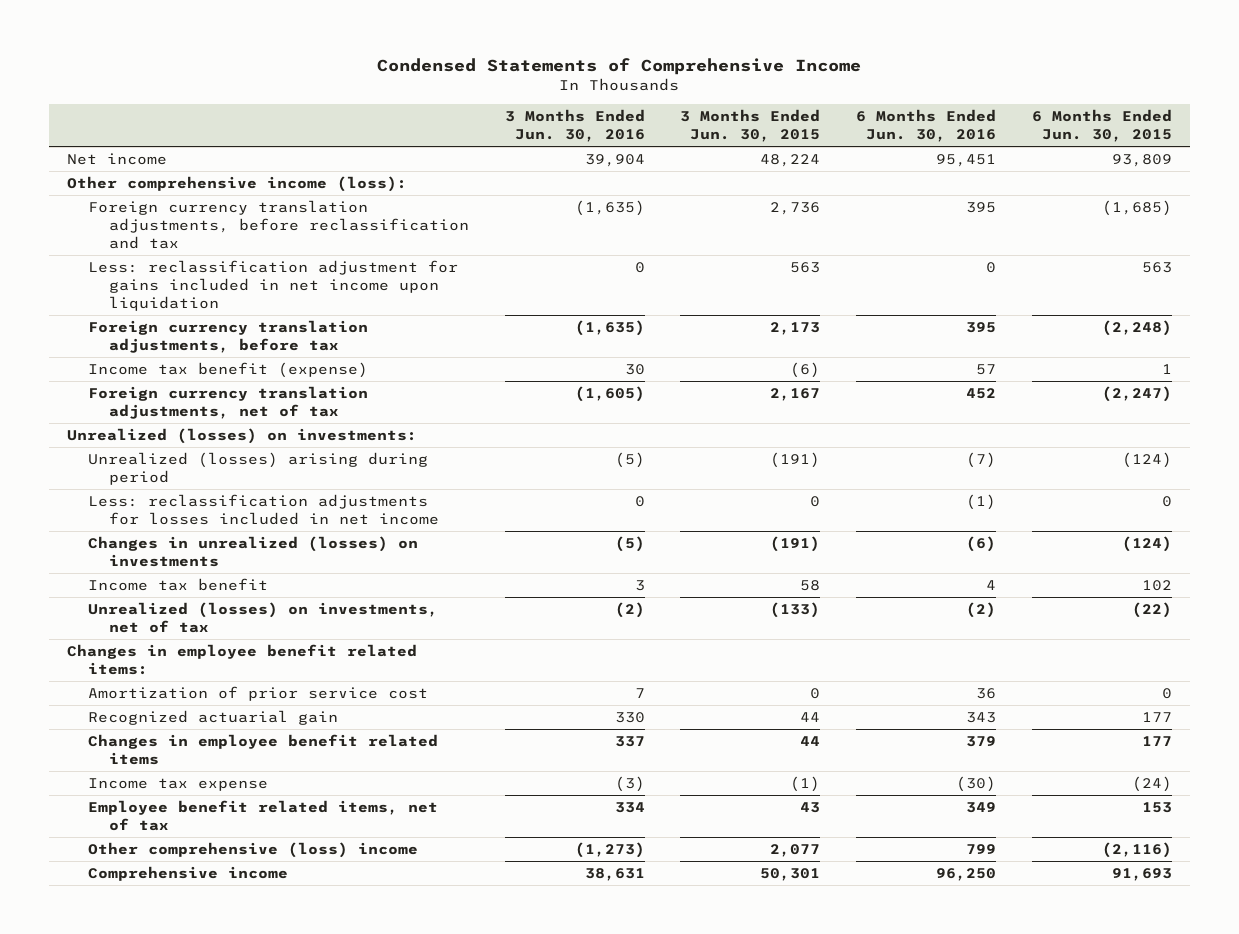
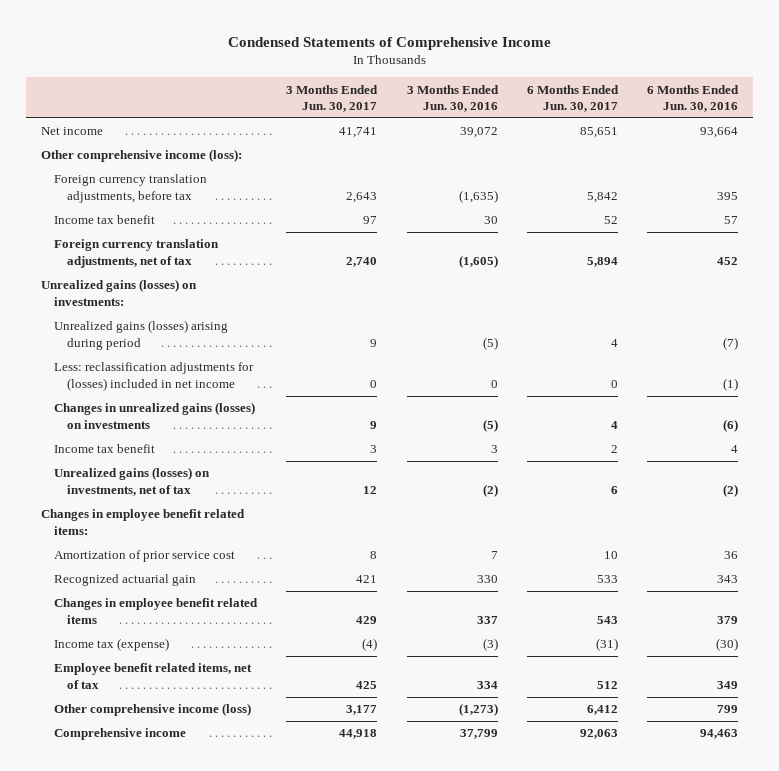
[680,108,821,143] 3 Months Ended Jun. 30, 2015 -> none
[1031,108,1172,143] 6 Months Ended Jun. 30, 2015 -> none
none -> [286,84,379,112] 3 Months Ended Jun. 30, 2017
none -> [527,84,620,112] 6 Months Ended Jun. 30, 2017
[584,153,645,167] 39,904 -> [459,127,498,139] 39,072
[936,153,997,167] 95,451 -> [700,127,739,139] 93,664
[87,199,469,250] Foreign currency translation adjustments, before reclassification and tax -> none
[87,259,458,312] Less: reclassification adjustment for gains included in net income upon liquidation -> none
[87,361,368,378] Income tax benefit (expense) -> [54,215,156,225] Income tax benefit
[66,427,417,444] Unrealized (losses) on investments: -> [40,279,197,306] Unrealized gains (losses) on investments:
[87,451,428,486] Unrealized (losses) arising during period -> [54,320,229,350] Unrealized gains (losses) arising during period
[87,493,439,526] Less: reclassification adjustments for losses included in net income -> [54,362,255,391] Less: reclassification adjustments for (losses) included in net income
[87,535,418,568] Changes in unrealized (losses) on investments -> [54,402,256,429] Changes in unrealized gains (losses) on investments
[87,601,438,634] Unrealized (losses) on investments, net of tax -> [54,467,211,496] Unrealized gains (losses) on investments, net of tax
[87,777,268,791] Income tax expense -> [54,638,170,652] Income tax (expense)
[87,841,418,858] Other comprehensive (loss) income -> [54,703,252,717] Other comprehensive income (loss)
[584,867,645,881] 38,631 -> [459,729,498,740] 37,799
[936,867,997,881] 96,250 -> [700,729,739,740] 94,463

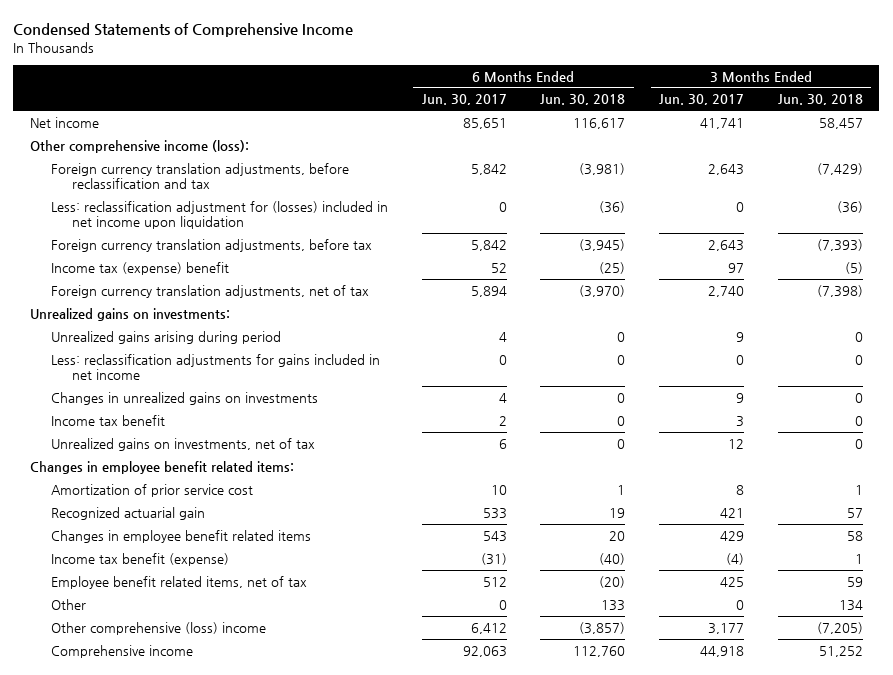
[406,84,499,112] 3 Months Ended Jun. 30, 2016 -> none
[647,84,740,112] 6 Months Ended Jun. 30, 2016 -> none
none -> [540,94,626,106] Jun. 30, 2018
none -> [777,94,863,106] Jun. 30, 2018
none -> [50,162,349,190] Foreign currency translation adjustments, before reclassification and tax
none -> [50,200,388,230] Less: reclassification adjustment for (losses) included in net income upon liquidation
[54,215,156,225] Income tax benefit -> [50,261,229,275] Income tax (expense) benefit
[40,279,197,306] Unrealized gains (losses) on investments: -> [30,307,231,321] Unrealized gains on investments:
[54,320,229,350] Unrealized gains (losses) arising during period -> [50,330,281,344] Unrealized gains arising during period
[54,362,255,391] Less: reclassification adjustments for (losses) included in net income -> [50,353,380,381] Less: reclassification adjustments for gains included in net income
[54,402,256,429] Changes in unrealized gains (losses) on investments -> [50,391,318,405] Changes in unrealized gains on investments
[54,467,211,496] Unrealized gains (losses) on investments, net of tax -> [50,437,315,451] Unrealized gains on investments, net of tax
[54,638,170,652] Income tax (expense) -> [50,552,229,566] Income tax benefit (expense)
none -> [50,598,86,610] Other
[54,703,252,717] Other comprehensive income (loss) -> [50,621,266,635] Other comprehensive (loss) income

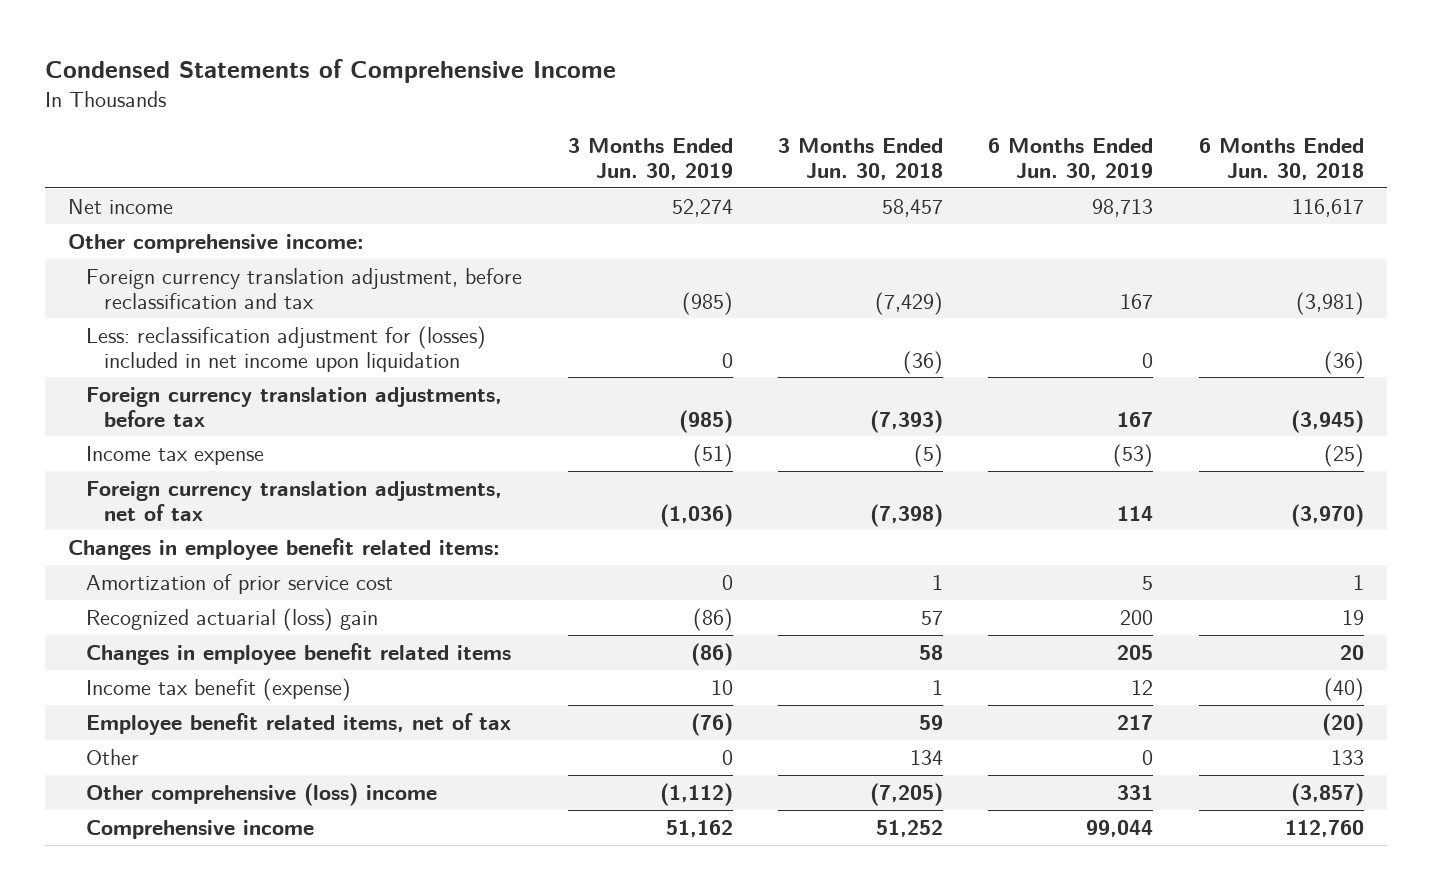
[421,94,507,106] Jun. 30, 2017 -> none
[658,94,744,106] Jun. 30, 2017 -> none
none -> [567,138,733,180] 3 Months Ended Jun. 30, 2019
none -> [988,138,1154,180] 6 Months Ended Jun. 30, 2019
[30,139,250,153] Other comprehensive income (loss): -> [68,233,365,253] Other comprehensive income:
[50,162,349,190] Foreign currency translation adjustments, before reclassification and tax -> [86,267,523,309] Foreign currency translation adjustment, before reclassification and tax
[50,261,229,275] Income tax (expense) benefit -> [86,445,265,465] Income tax expense
[30,307,231,321] Unrealized gains on investments: -> none
[50,330,281,344] Unrealized gains arising during period -> none
[50,353,380,381] Less: reclassification adjustments for gains included in net income -> none
[50,391,318,405] Changes in unrealized gains on investments -> none
[50,414,165,426] Income tax benefit -> none
[50,437,315,451] Unrealized gains on investments, net of tax -> none
[50,506,205,520] Recognized actuarial gain -> [86,607,379,631] Recognized actuarial (loss) gain

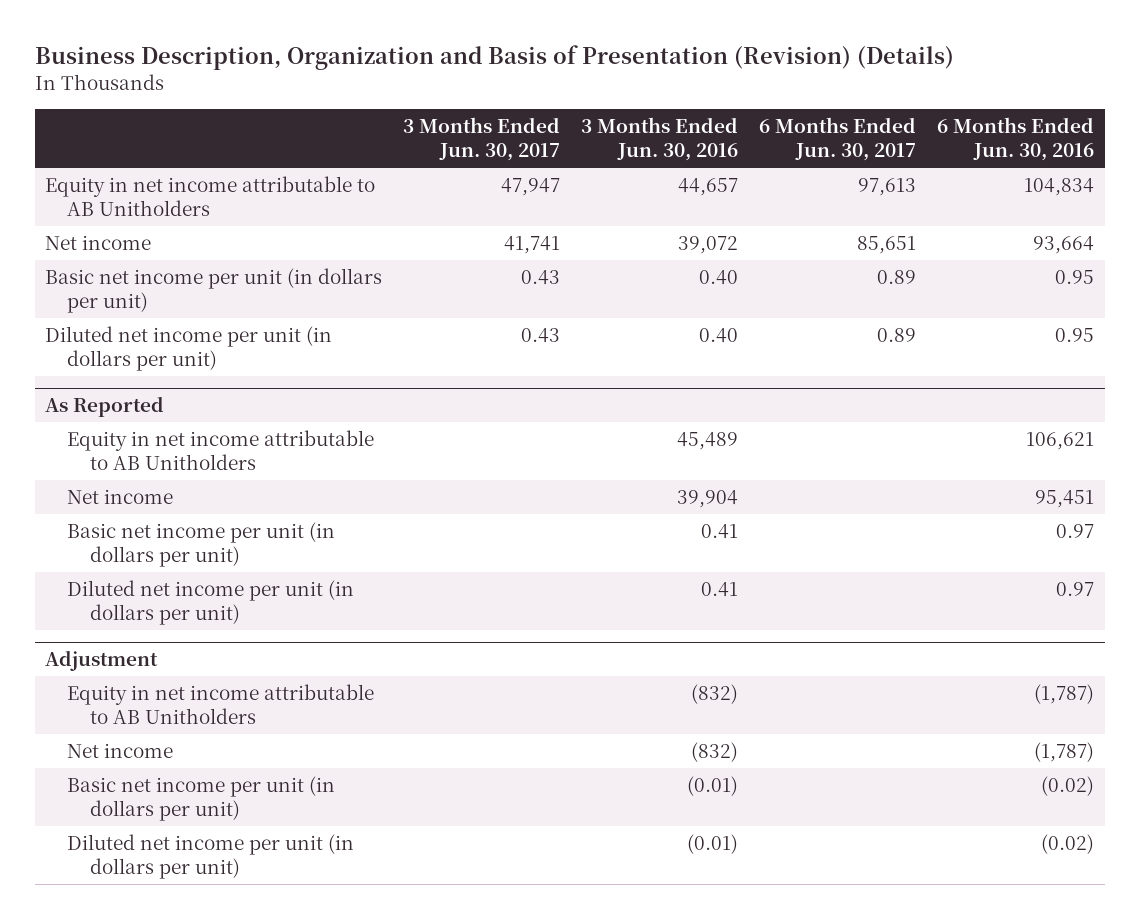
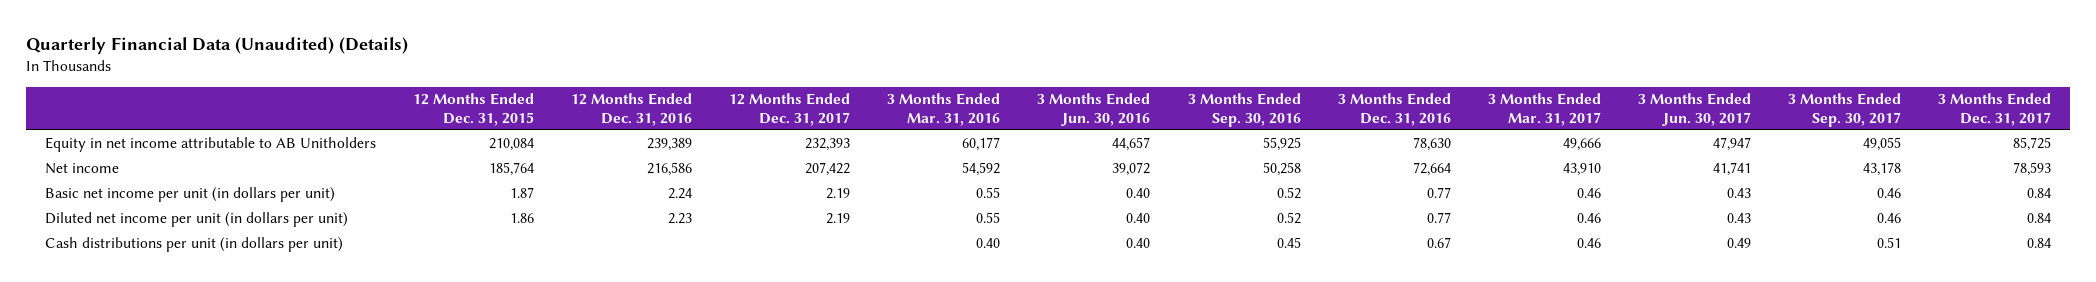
[34,45,954,71] Business Description, Organization and Basis of Presentation (Revision) (Details) -> [26,37,409,55] Quarterly Financial Data (Unaudited) (Details)
[759,117,917,162] 6 Months Ended Jun. 30, 2017 -> none
[937,117,1095,162] 6 Months Ended Jun. 30, 2016 -> none
none -> [413,93,535,126] 12 Months Ended Dec. 31, 2015
none -> [571,93,693,126] 12 Months Ended Dec. 31, 2016
none -> [729,93,851,126] 12 Months Ended Dec. 31, 2017
none -> [887,93,1001,126] 3 Months Ended Mar. 31, 2016
none -> [1187,93,1301,127] 3 Months Ended Sep. 30, 2016
none -> [1337,93,1451,126] 3 Months Ended Dec. 31, 2016
none -> [1487,93,1601,126] 3 Months Ended Mar. 31, 2017
none -> [1787,93,1901,127] 3 Months Ended Sep. 30, 2017
none -> [1938,93,2052,126] 3 Months Ended Dec. 31, 2017
[45,395,165,417] As Reported -> none
[67,429,375,471] Equity in net income attributable to AB Unitholders -> none
[67,488,174,504] Net income -> none
[67,521,336,568] Basic net income per unit (in dollars per unit) -> none
[67,579,355,626] Diluted net income per unit (in dollars per unit) -> none
[45,649,159,671] Adjustment -> none
[67,683,375,725] Equity in net income attributable to AB Unitholders -> none
[67,742,174,758] Net income -> none
[67,775,336,822] Basic net income per unit (in dollars per unit) -> none
[67,833,355,880] Diluted net income per unit (in dollars per unit) -> none
none -> [44,237,343,253] Cash distributions per unit (in dollars per unit)

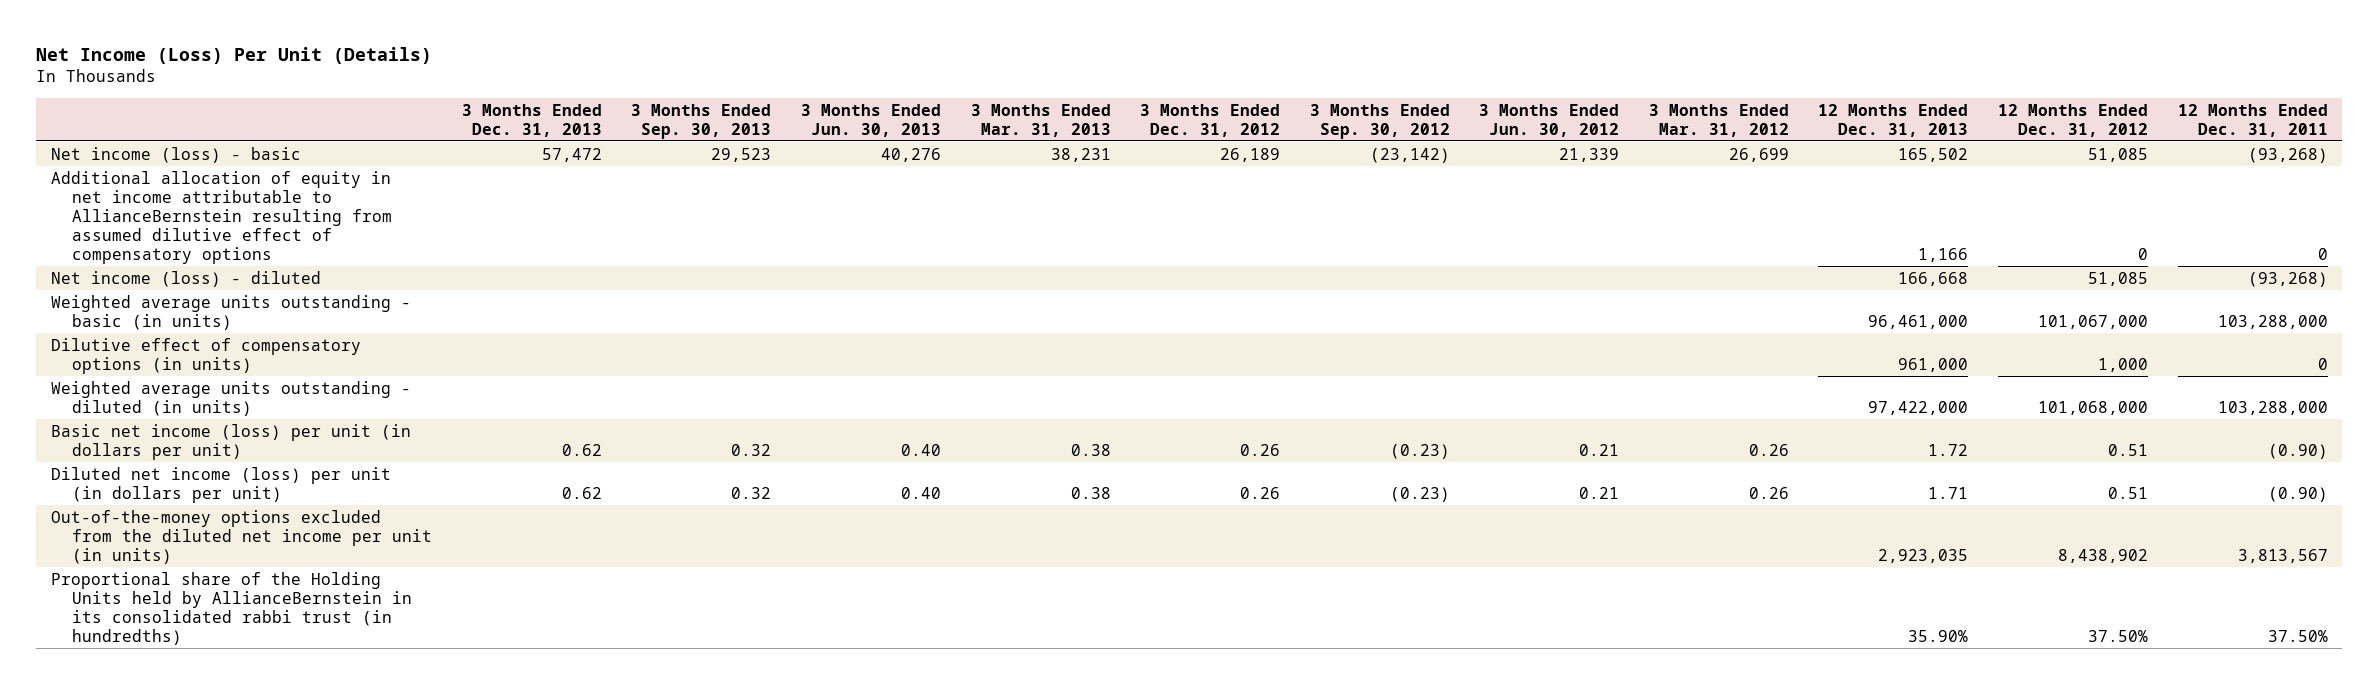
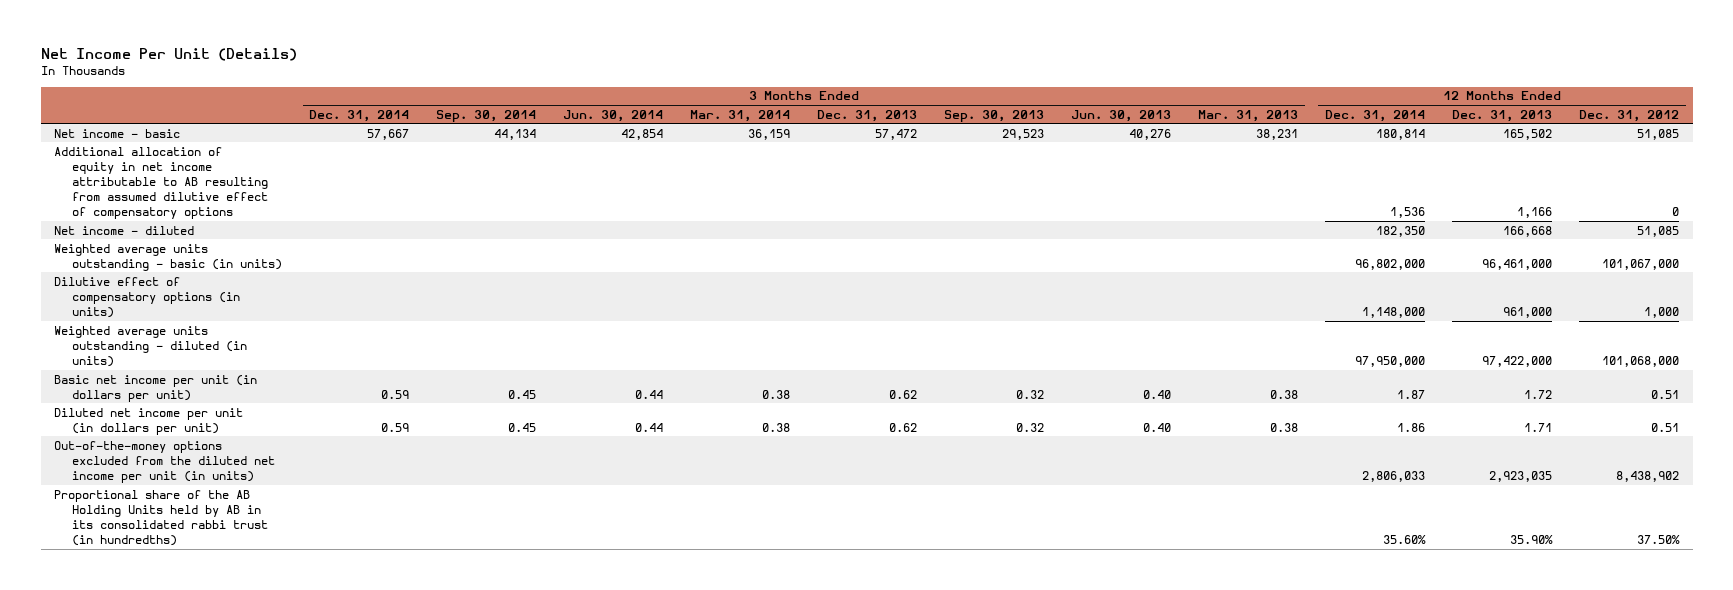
[36,46,433,64] Net Income (Loss) Per Unit (Details) -> [40,47,297,61] Net Income Per Unit (Details)
[1140,103,1281,137] 3 Months Ended Dec. 31, 2012 -> none
[1309,103,1450,139] 3 Months Ended Sep. 30, 2012 -> none
[1479,103,1620,137] 3 Months Ended Jun. 30, 2012 -> none
[1648,103,1789,137] 3 Months Ended Mar. 31, 2012 -> none
[2177,103,2328,137] 12 Months Ended Dec. 31, 2011 -> none
none -> [309,109,410,122] Dec. 31, 2014
none -> [436,109,537,122] Sep. 30, 2014
none -> [563,109,664,122] Jun. 30, 2014
none -> [690,109,791,122] Mar. 31, 2014
none -> [1325,109,1426,122] Dec. 31, 2014
[50,146,301,163] Net income (loss) - basic -> [54,128,181,138] Net income - basic
[50,170,393,265] Additional allocation of equity in net income attributable to AllianceBernstein resulting from assumed dilutive effect of compensatory options -> [54,146,269,220] Additional allocation of equity in net income attributable to AB resulting from assumed dilutive effect of compensatory options
[50,270,321,287] Net income (loss) - diluted -> [54,225,195,235] Net income - diluted
[50,423,411,460] Basic net income (loss) per unit (in dollars per unit) -> [54,374,258,402] Basic net income per unit (in dollars per unit)
[50,466,391,503] Diluted net income (loss) per unit (in dollars per unit) -> [54,407,244,435] Diluted net income per unit (in dollars per unit)
[50,571,413,645] Proportional share of the Holding Units held by AllianceBernstein in its consolidated rabbi trust (in hundredths) -> [54,489,269,546] Proportional share of the AB Holding Units held by AB in its consolidated rabbi trust (in hundredths)

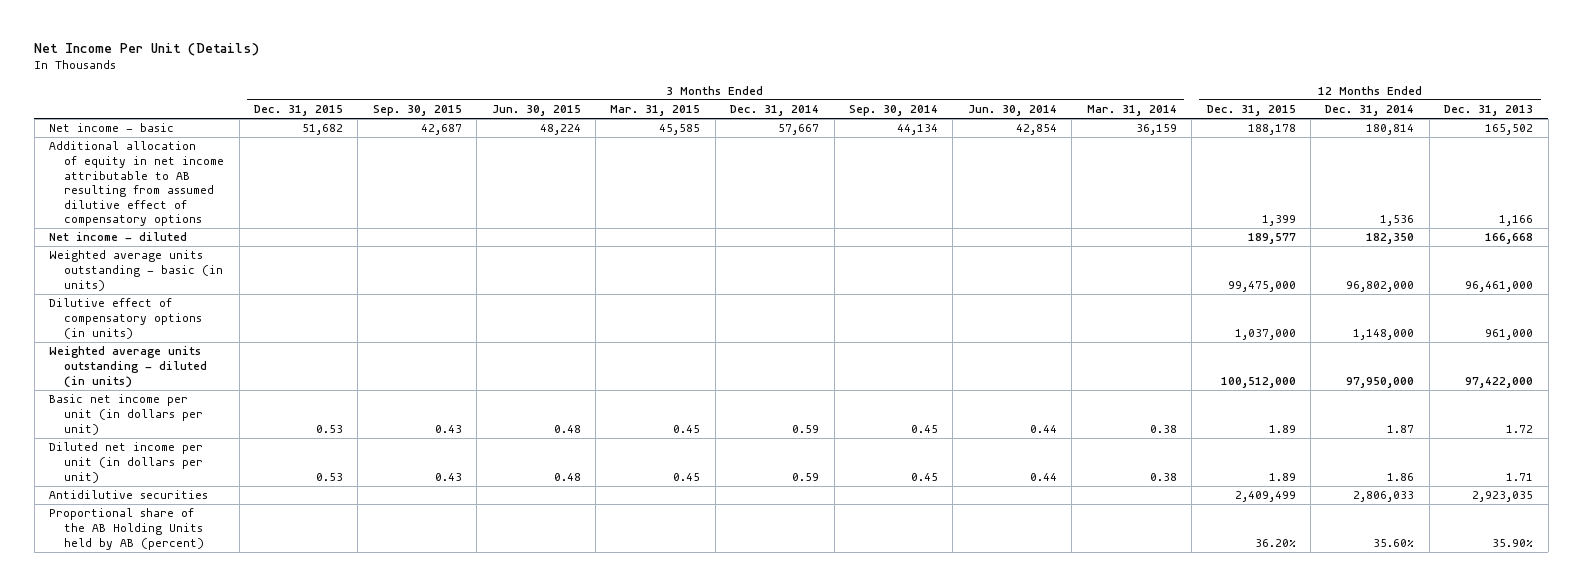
[817,109,918,122] Dec. 31, 2013 -> none
[944,109,1045,122] Sep. 30, 2013 -> none
[1071,109,1172,122] Jun. 30, 2013 -> none
[1198,109,1299,122] Mar. 31, 2013 -> none
[1579,109,1680,122] Dec. 31, 2012 -> none
none -> [253,105,343,117] Dec. 31, 2015
none -> [372,105,462,117] Sep. 30, 2015
none -> [491,105,581,117] Jun. 30, 2015
none -> [610,105,701,117] Mar. 31, 2015
none -> [1206,105,1296,117] Dec. 31, 2015
[54,440,276,483] Out-of-the-money options excluded from the diluted net income per unit (in units) -> [48,490,208,500] Antidilutive securities
[54,489,269,546] Proportional share of the AB Holding Units held by AB in its consolidated rabbi trust (in hundredths) -> [48,508,205,550] Proportional share of the AB Holding Units held by AB (percent)

